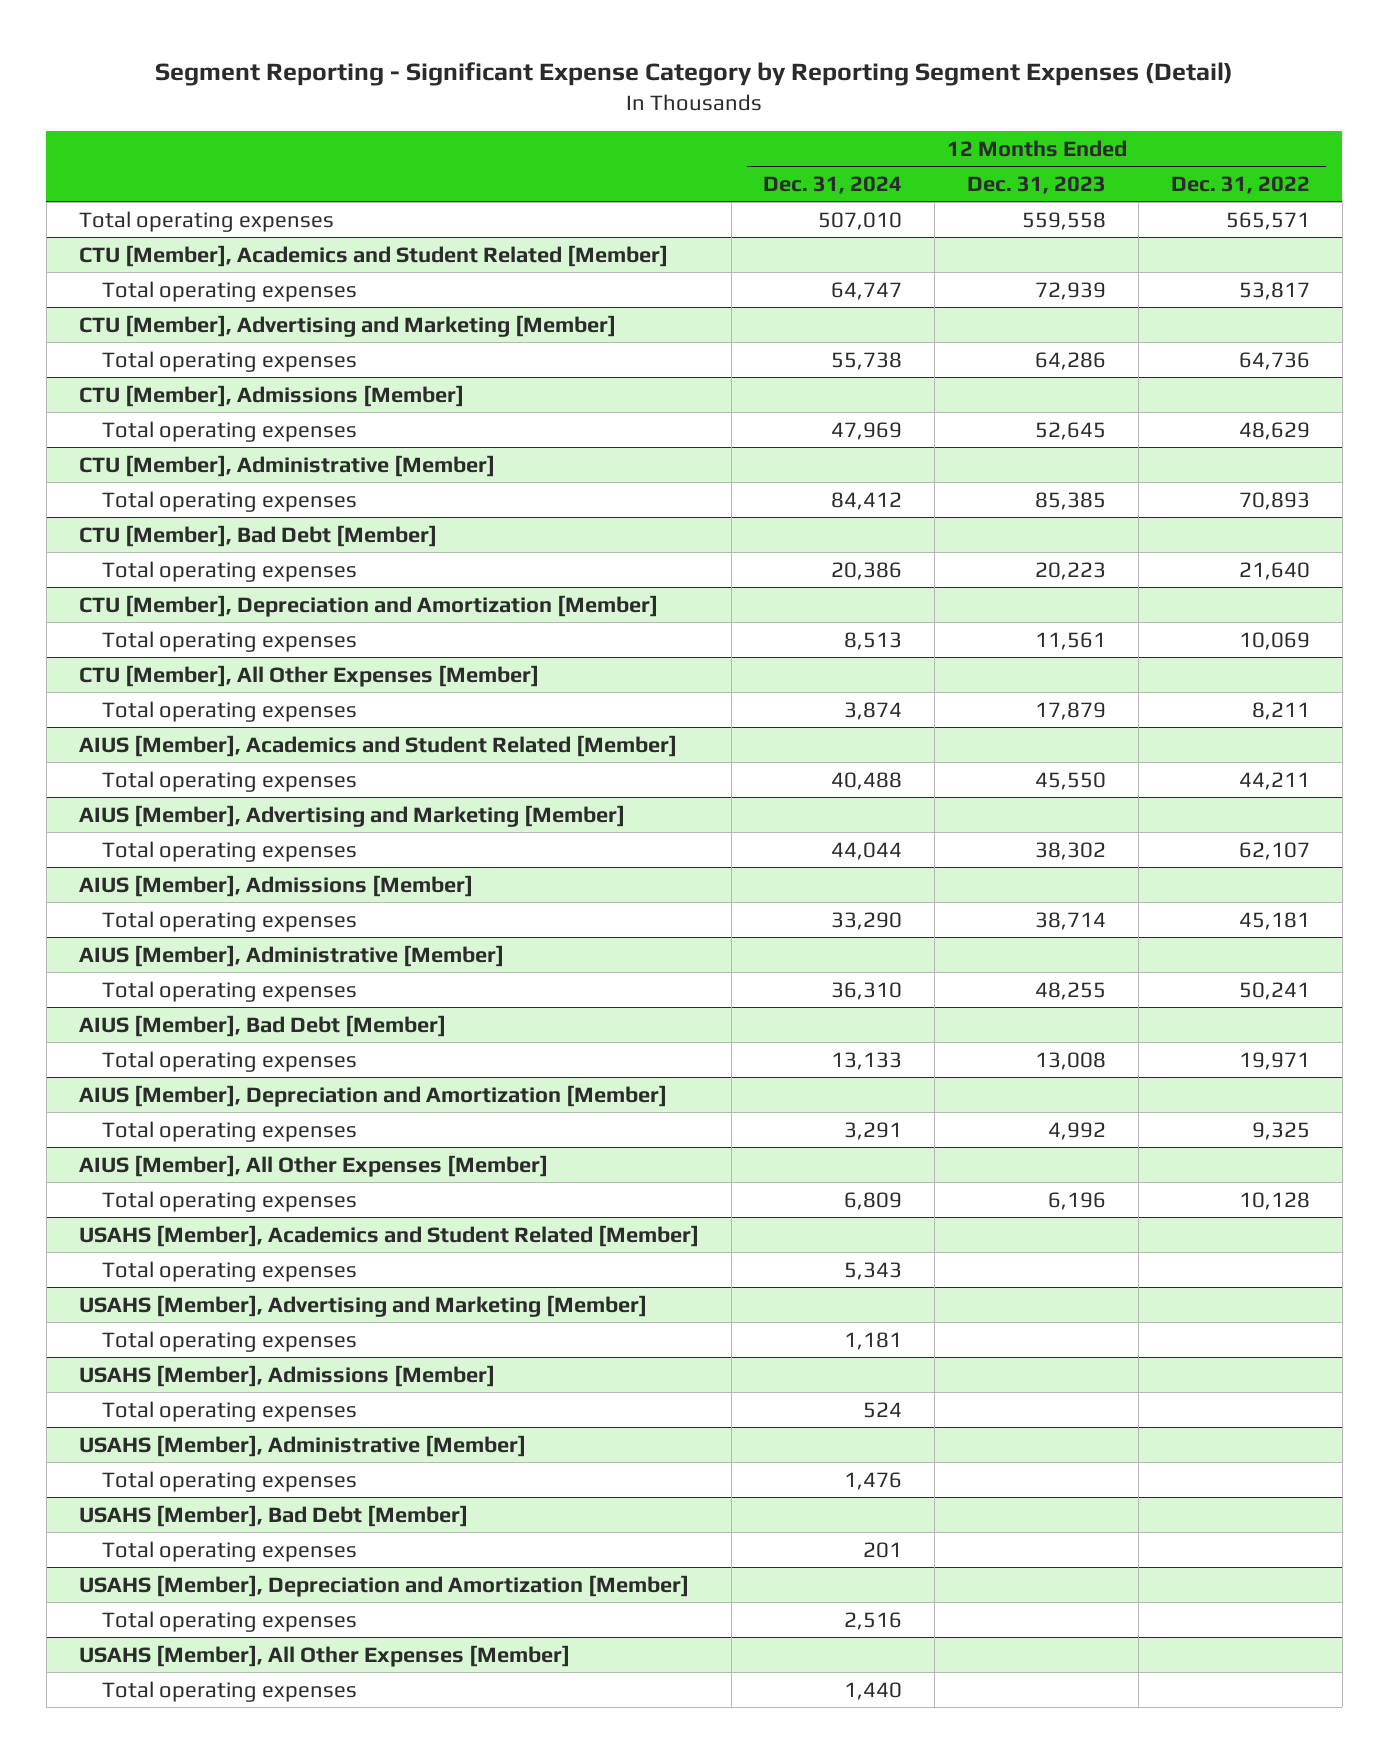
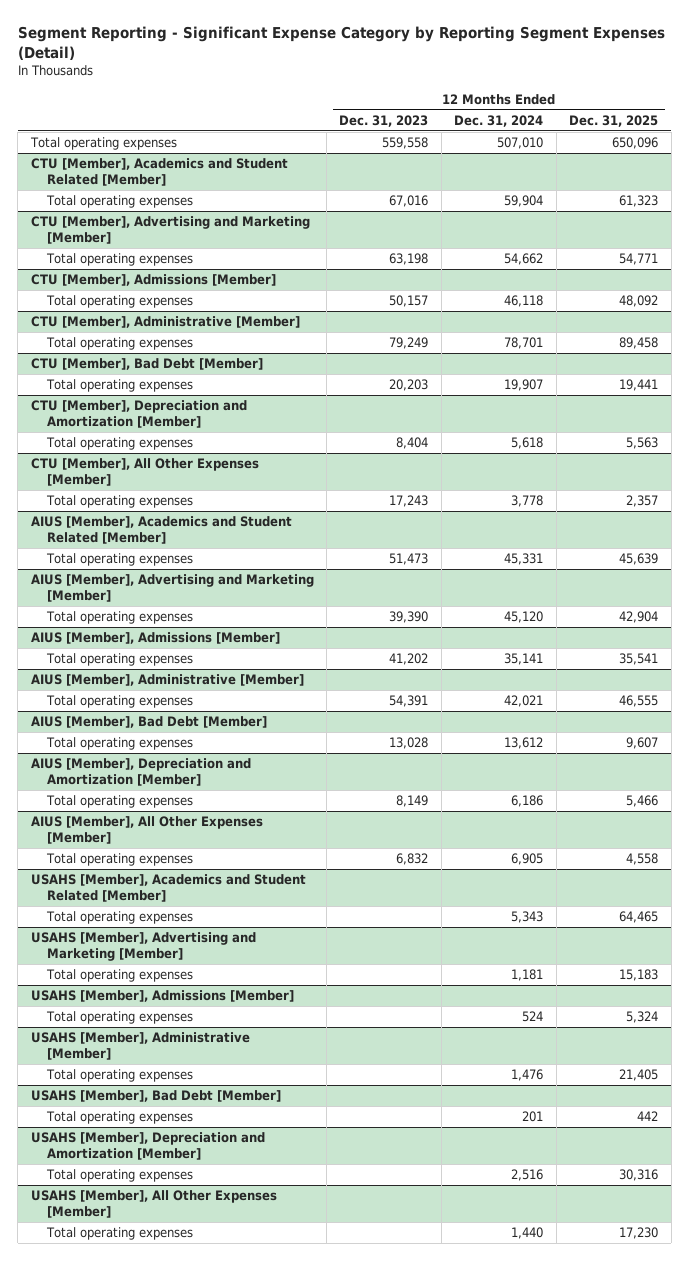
[1170,175,1310,194] Dec. 31, 2022 -> none
none -> [569,114,659,127] Dec. 31, 2025
[831,281,903,300] 64,747 -> [504,195,544,208] 59,904
[1035,281,1107,300] 72,939 -> [389,195,429,208] 67,016
[831,351,903,370] 55,738 -> [504,253,544,266] 54,662
[1035,351,1107,370] 64,286 -> [389,253,429,266] 63,198
[831,421,903,440] 47,969 -> [504,295,544,308] 46,118
[1035,421,1107,440] 52,645 -> [389,295,429,308] 50,157
[831,491,903,510] 84,412 -> [504,337,544,350] 78,701
[1035,491,1107,510] 85,385 -> [389,337,429,350] 79,249
[831,561,903,580] 20,386 -> [504,379,544,392] 19,907
[1035,561,1107,580] 20,223 -> [389,379,429,392] 20,203
[844,631,903,650] 8,513 -> [511,437,544,450] 5,618
[1035,631,1107,650] 11,561 -> [396,437,429,450] 8,404
[844,701,903,720] 3,874 -> [511,495,544,508] 3,778
[1035,701,1107,720] 17,879 -> [389,495,429,508] 17,243
[831,771,903,790] 40,488 -> [504,553,544,566] 45,331
[1035,771,1107,790] 45,550 -> [389,553,429,566] 51,473
[831,841,903,860] 44,044 -> [504,611,544,624] 45,120
[1035,841,1107,860] 38,302 -> [389,611,429,624] 39,390
[831,911,903,930] 33,290 -> [504,653,544,666] 35,141
[1035,911,1107,930] 38,714 -> [389,653,429,666] 41,202
[831,981,903,1000] 36,310 -> [504,695,544,708] 42,021
[1035,981,1107,1000] 48,255 -> [389,695,429,708] 54,391
[831,1051,903,1070] 13,133 -> [504,737,544,750] 13,612
[1035,1051,1107,1070] 13,008 -> [389,737,429,750] 13,028
[844,1121,903,1140] 3,291 -> [511,795,544,808] 6,186
[1048,1121,1107,1140] 4,992 -> [396,795,429,808] 8,149
[844,1191,903,1210] 6,809 -> [511,853,544,866] 6,905
[1048,1191,1107,1210] 6,196 -> [396,853,429,866] 6,832

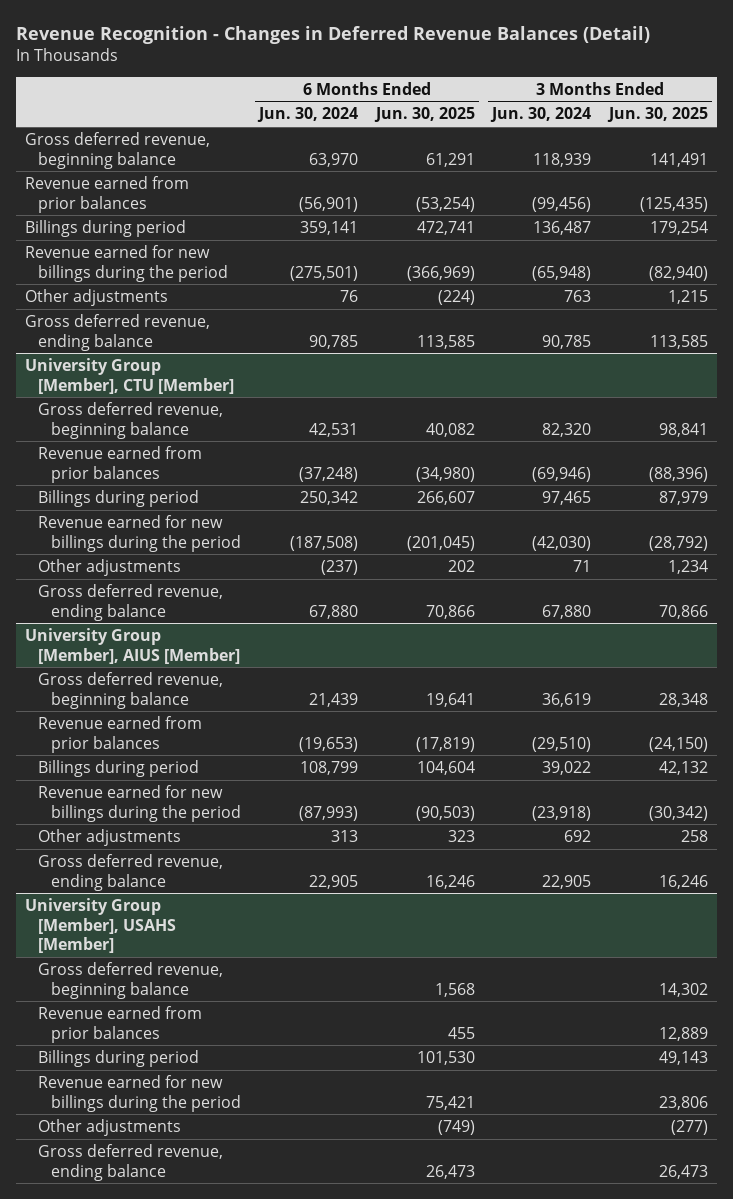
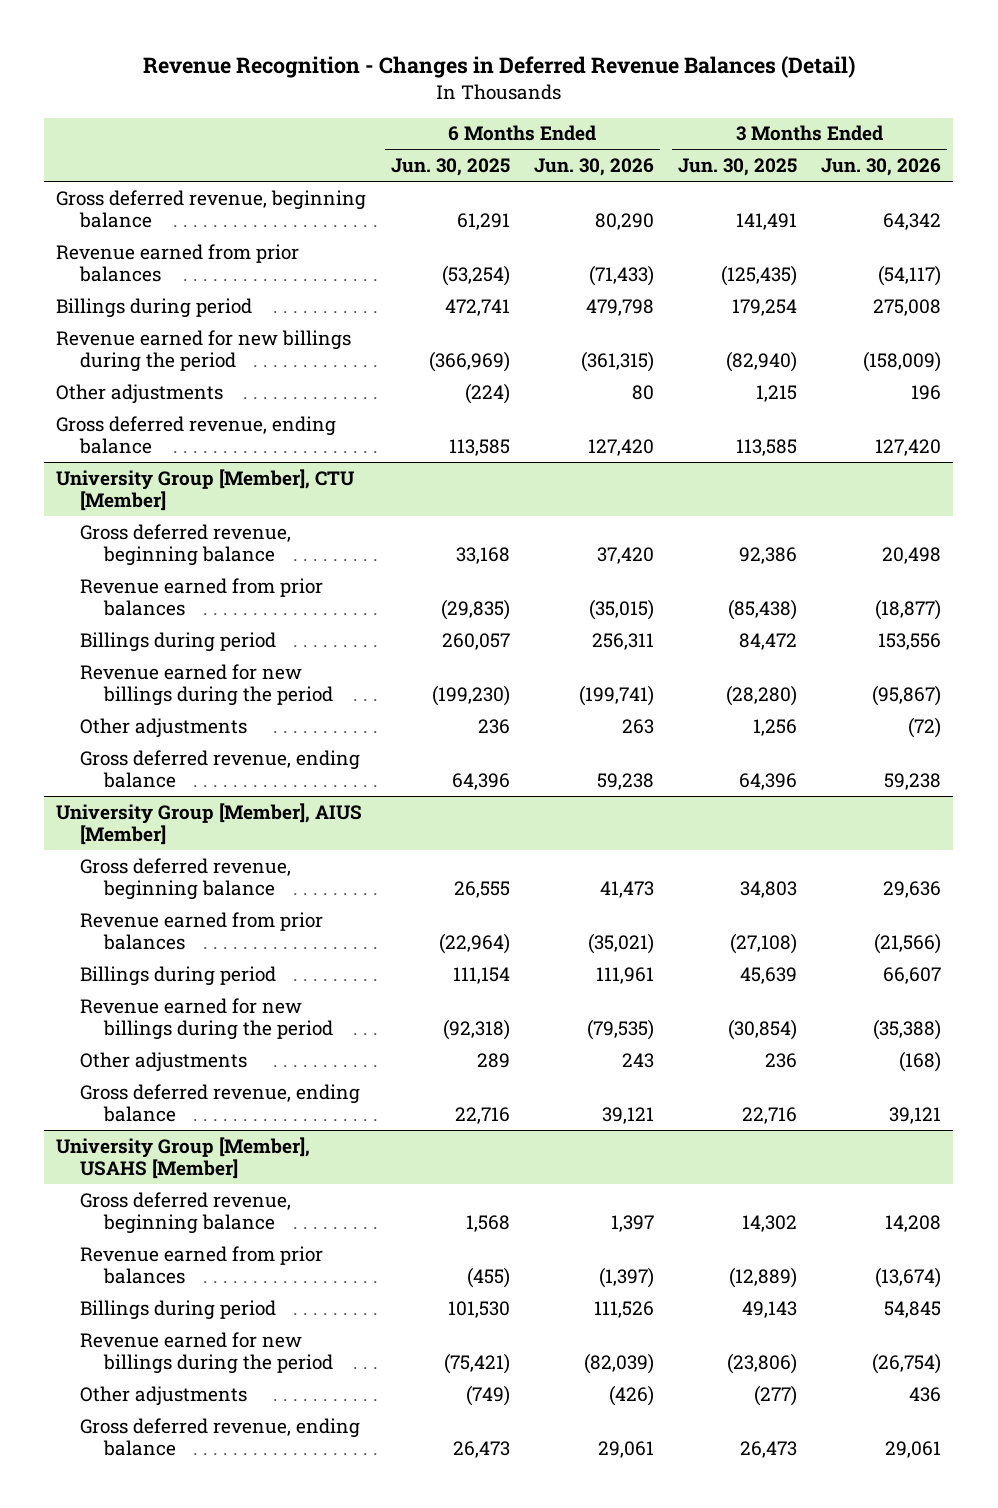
[256,107,358,123] Jun. 30, 2024 -> none
[490,107,592,123] Jun. 30, 2024 -> none
none -> [533,158,654,177] Jun. 30, 2026
none -> [821,158,942,177] Jun. 30, 2026
[425,422,475,437] 40,082 -> [455,547,510,565] 33,168
[658,422,708,437] 98,841 -> [738,547,797,565] 92,386
[415,466,475,482] (34,980) -> [440,599,510,621] (29,835)
[648,466,708,482] (88,396) -> [727,599,797,621] (85,438)
[416,490,475,505] 266,607 -> [441,632,510,650] 260,057
[658,490,708,505] 87,979 -> [738,632,797,650] 84,472
[406,535,475,551] (201,045) -> [431,685,510,707] (199,230)
[648,535,708,551] (28,792) -> [725,685,797,707] (28,280)
[447,559,475,572] 202 -> [477,718,510,734] 236
[667,559,708,574] 1,234 -> [752,718,797,736] 1,256
[425,604,475,619] 70,866 -> [451,773,510,791] 64,396
[658,604,708,619] 70,866 -> [738,773,797,791] 64,396
[425,692,475,707] 19,641 -> [453,881,510,899] 26,555
[658,692,708,707] 28,348 -> [739,881,797,899] 34,803
[415,736,475,752] (17,819) -> [438,933,510,955] (22,964)
[648,736,708,752] (24,150) -> [729,933,797,955] (27,108)
[416,760,475,775] 104,604 -> [452,966,510,984] 111,154
[658,760,708,775] 42,132 -> [739,966,797,984] 45,639
[415,805,475,821] (90,503) -> [442,1019,510,1041] (92,318)
[648,805,708,821] (30,342) -> [727,1019,797,1041] (30,854)
[447,829,475,842] 323 -> [476,1052,510,1068] 289
[680,829,708,842] 258 -> [764,1052,797,1068] 236
[425,874,475,889] 16,246 -> [454,1107,510,1125] 22,716
[658,874,708,889] 16,246 -> [741,1107,797,1125] 22,716
[447,1026,475,1039] 455 -> [466,1267,510,1289] (455)
[658,1026,708,1041] 12,889 -> [728,1267,797,1289] (12,889)
[425,1095,475,1110] 75,421 -> [443,1353,510,1375] (75,421)
[658,1095,708,1110] 23,806 -> [726,1353,797,1375] (23,806)

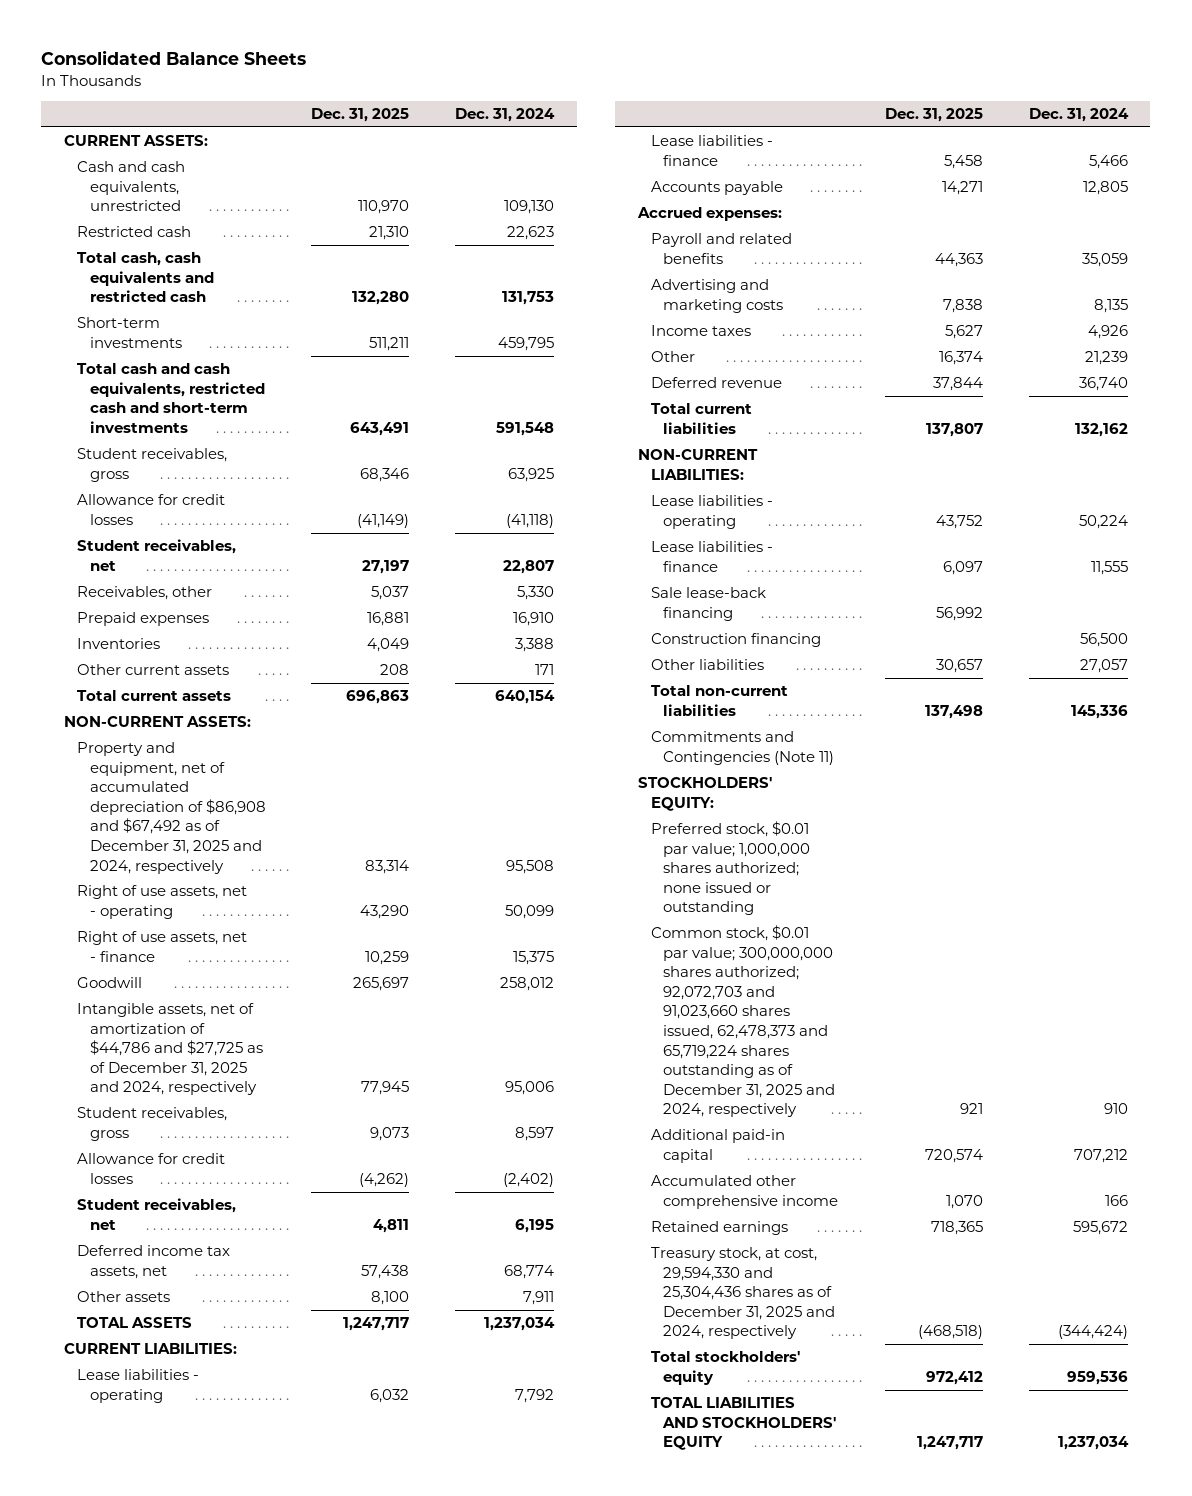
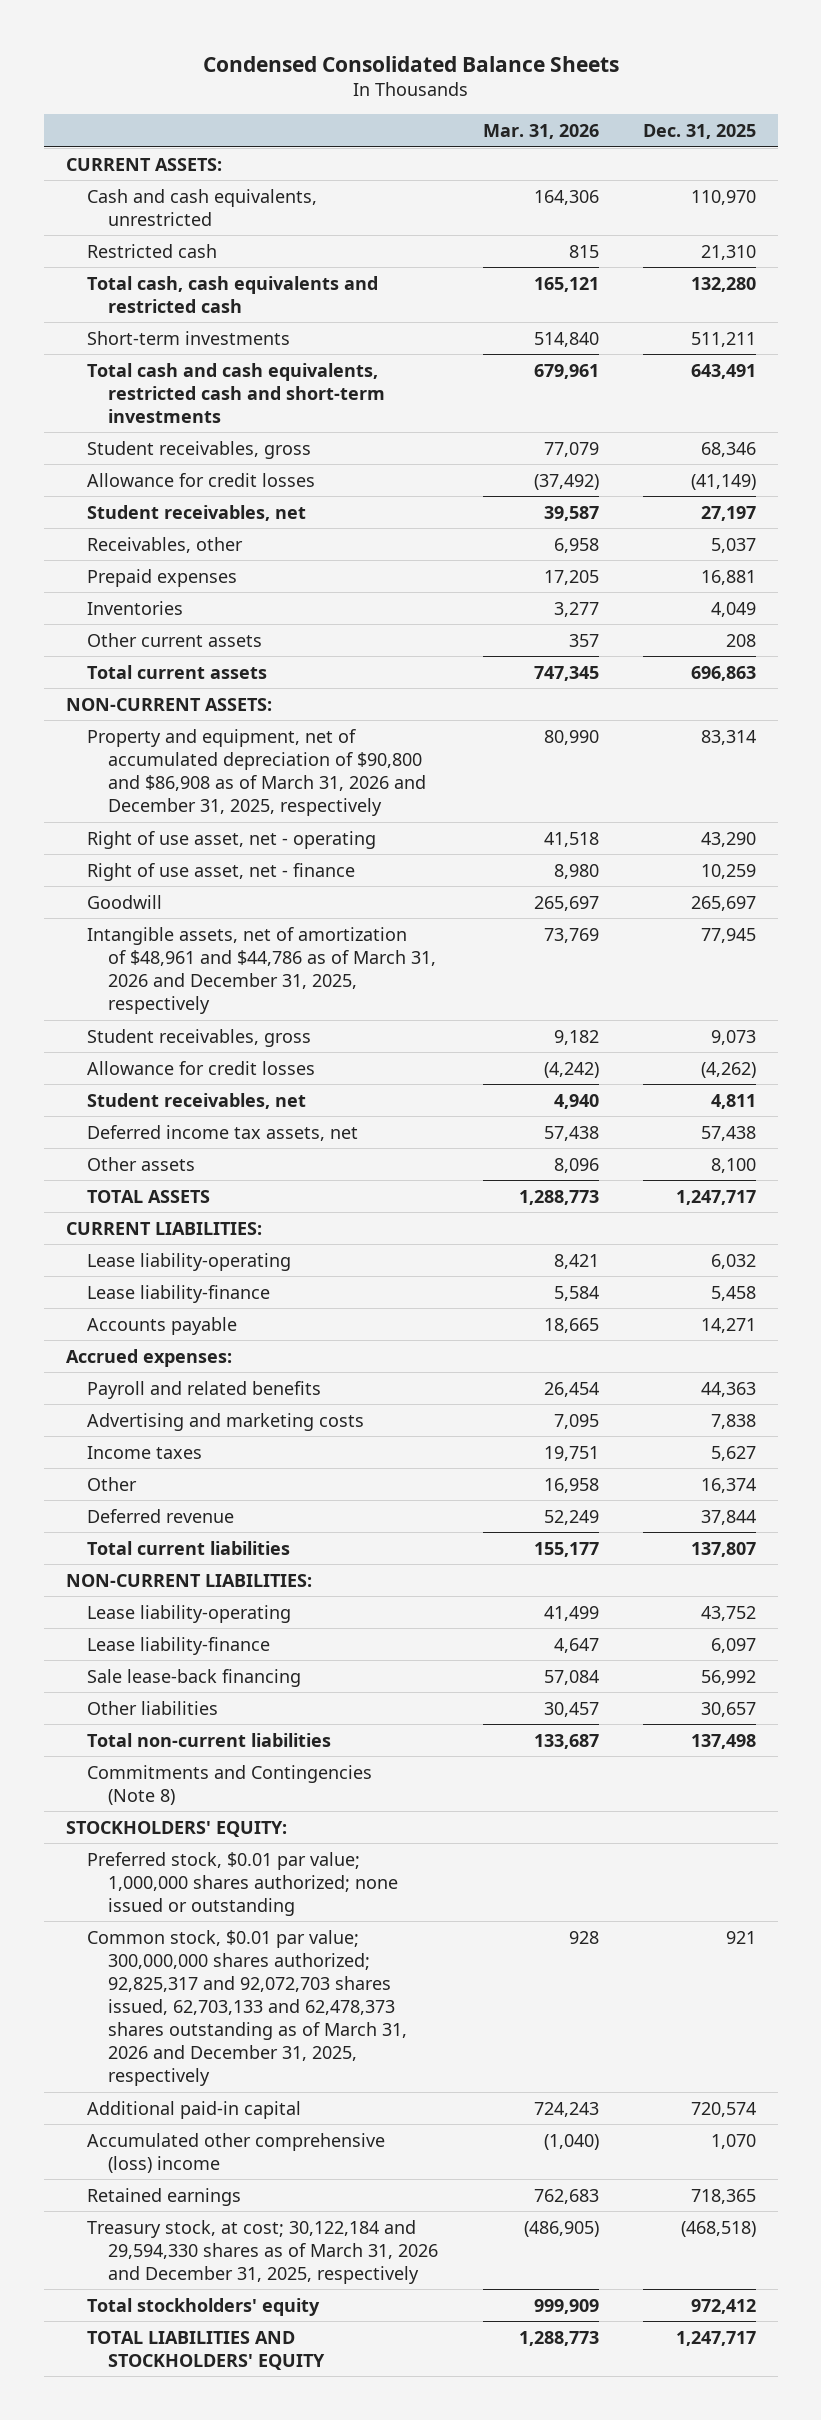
[41,50,307,66] Consolidated Balance Sheets -> [202,55,619,72] Condensed Consolidated Balance Sheets
[455,108,556,123] Dec. 31, 2024 -> none
none -> [482,124,599,140] Mar. 31, 2026
[77,742,266,874] Property and equipment, net of accumulated depreciation of $86,908 and $67,492 as of December 31, 2025 and 2024, respectively -> [87,728,427,816] Property and equipment, net of accumulated depreciation of $90,800 and $86,908 as of March 31, 2026 and December 31, 2025, respectively
[77,885,248,919] Right of use assets, net - operating -> [87,830,377,849] Right of use asset, net - operating
[77,931,248,962] Right of use assets, net - finance -> [87,862,356,881] Right of use asset, net - finance
[77,1003,263,1096] Intangible assets, net of amortization of $44,786 and $27,725 as of December 31, 2025 and 2024, respectively -> [87,926,437,1014] Intangible assets, net of amortization of $48,961 and $44,786 as of March 31, 2026 and December 31, 2025, respectively
[77,1369,200,1403] Lease liabilities - operating -> [87,1252,292,1271] Lease liability-operating
[650,135,773,166] Lease liabilities - finance -> [87,1284,271,1303] Lease liability-finance
[650,495,773,529] Lease liabilities - operating -> [87,1604,292,1623] Lease liability-operating
[650,541,773,572] Lease liabilities - finance -> [87,1636,271,1655] Lease liability-finance
[650,633,821,648] Construction financing -> none
[650,731,835,765] Commitments and Contingencies (Note 11) -> [87,1764,373,1805] Commitments and Contingencies (Note 8)
[650,925,836,1118] Common stock, $0.01 par value; 300,000,000 shares authorized; 92,072,703 and 91,023,660 shares issued, 62,478,373 and 65,719,224 shares outstanding as of December 31, 2025 and 2024, respectively -> [87,1929,408,2086] Common stock, $0.01 par value; 300,000,000 shares authorized; 92,825,317 and 92,072,703 shares issued, 62,703,133 and 62,478,373 shares outstanding as of March 31, 2026 and December 31, 2025, respectively
[650,1175,839,1209] Accumulated other comprehensive income -> [87,2132,386,2173] Accumulated other comprehensive (loss) income
[650,1247,836,1340] Treasury stock, at cost, 29,594,330 and 25,304,436 shares as of December 31, 2025 and 2024, respectively -> [87,2219,439,2284] Treasury stock, at cost; 30,122,184 and 29,594,330 shares as of March 31, 2026 and December 31, 2025, respectively

